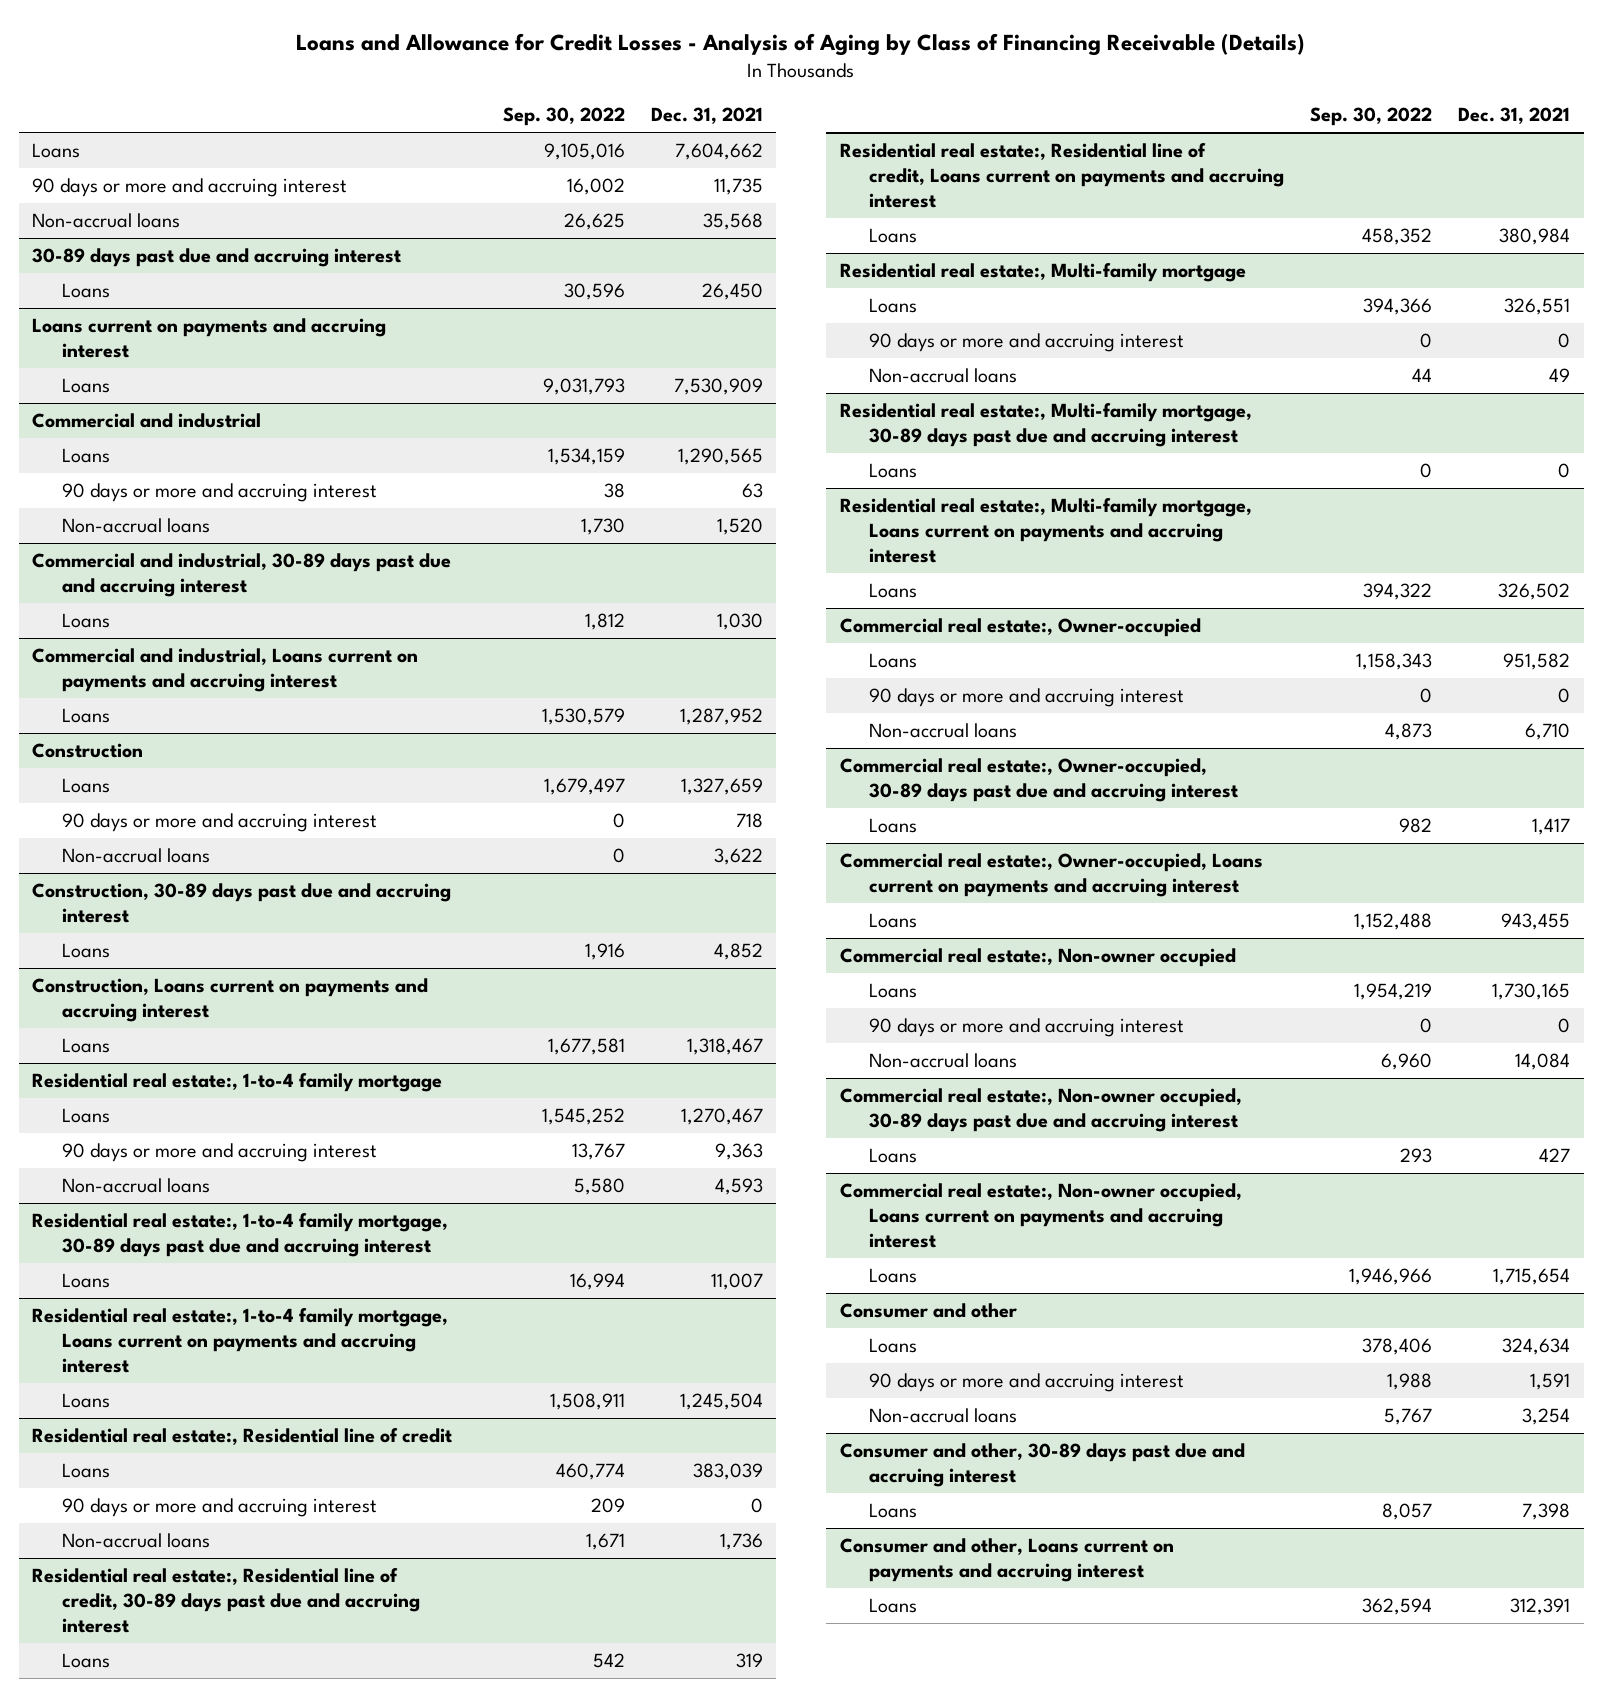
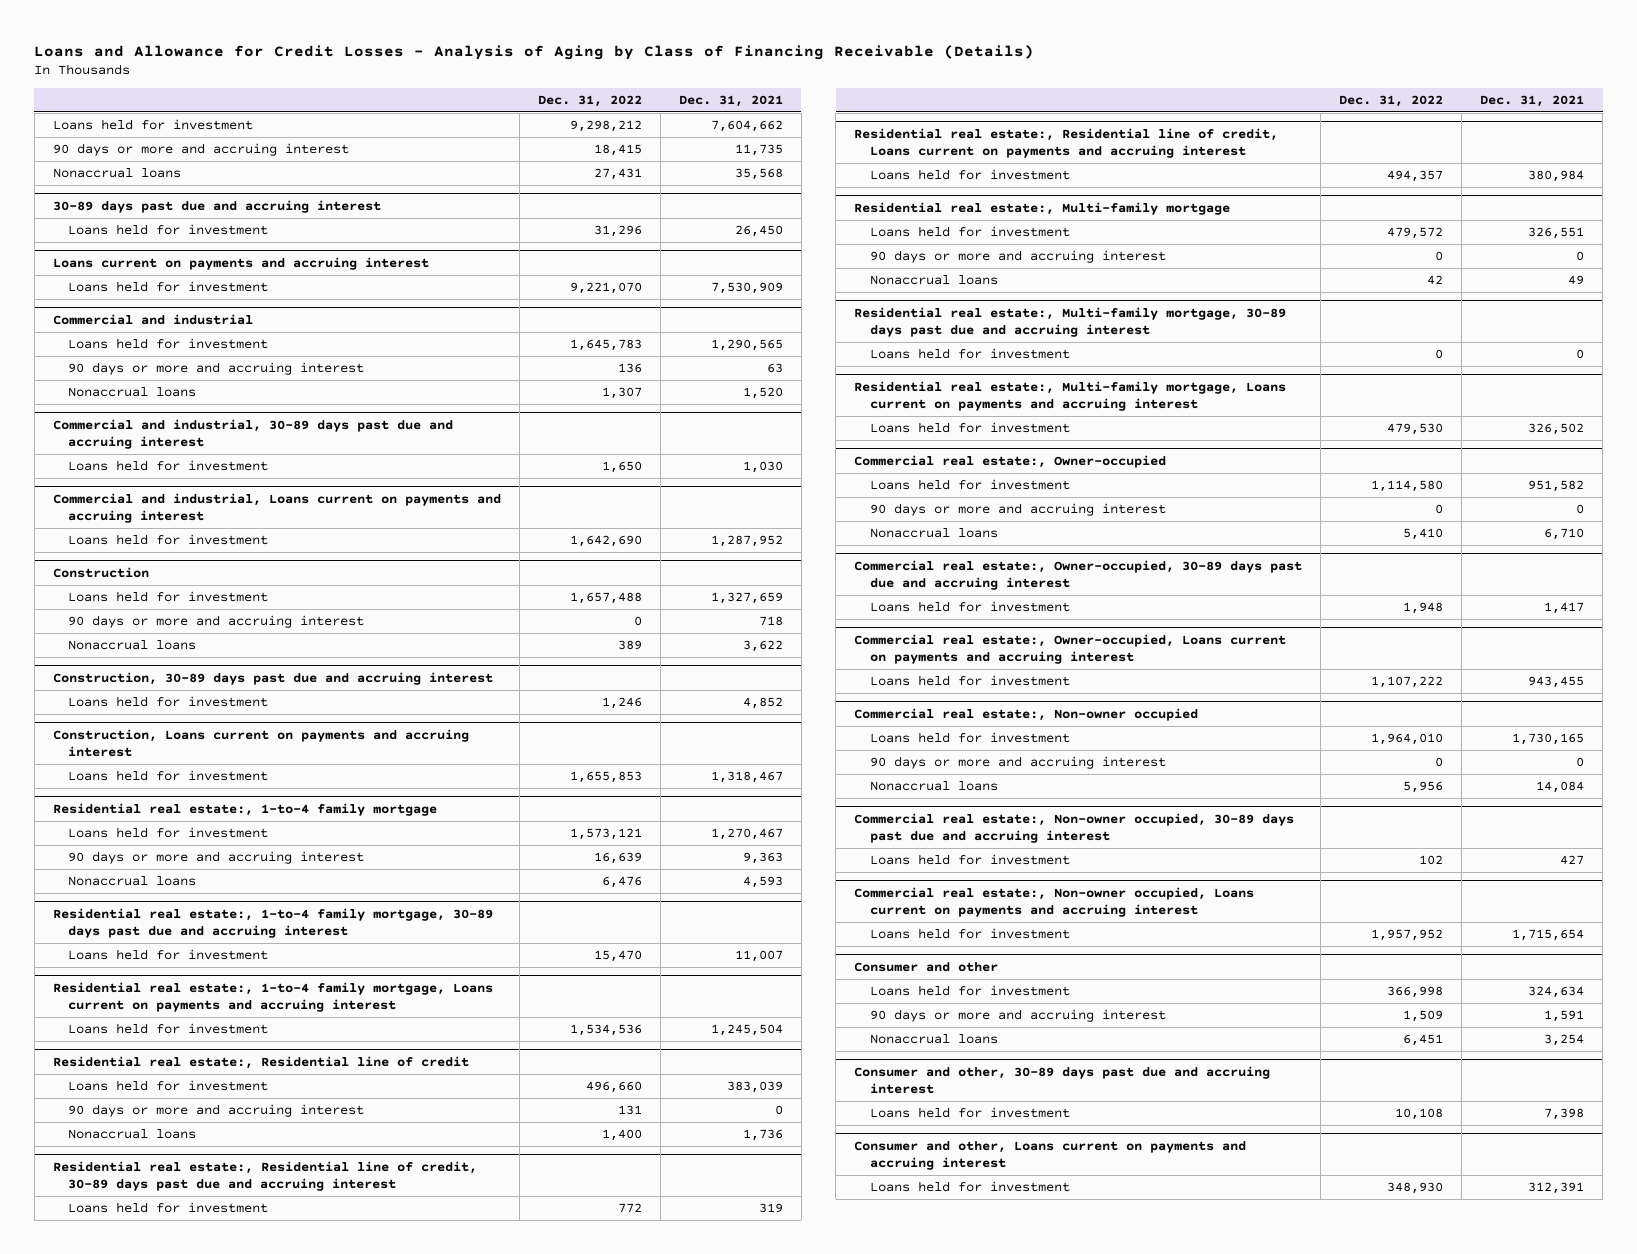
[502,107,625,127] Sep. 30, 2022 -> none
none -> [537,94,642,107] Dec. 31, 2022
[32,143,81,159] Loans -> [52,119,253,131] Loans held for investment
[32,213,181,229] Non-accrual loans -> [52,168,181,179] Nonaccrual loans
[61,283,110,299] Loans -> [68,224,269,236] Loans held for investment
[61,378,110,394] Loans -> [68,281,269,293] Loans held for investment
[61,448,110,464] Loans -> [68,338,269,350] Loans held for investment
[61,518,210,534] Non-accrual loans -> [68,387,197,398] Nonaccrual loans
[61,613,110,629] Loans -> [68,460,269,472] Loans held for investment
[61,708,110,724] Loans -> [68,534,269,546] Loans held for investment
[61,778,110,794] Loans -> [68,591,269,603] Loans held for investment
[61,848,210,864] Non-accrual loans -> [68,640,197,651] Nonaccrual loans
[61,943,110,959] Loans -> [68,696,269,708] Loans held for investment
[61,1038,110,1054] Loans -> [68,770,269,782] Loans held for investment
[61,1108,110,1124] Loans -> [68,827,269,839] Loans held for investment
[61,1178,210,1194] Non-accrual loans -> [68,876,197,887] Nonaccrual loans
[61,1273,110,1289] Loans -> [68,949,269,961] Loans held for investment
[61,1393,110,1409] Loans -> [68,1023,269,1035] Loans held for investment
[61,1463,110,1479] Loans -> [68,1080,269,1092] Loans held for investment
[61,1533,210,1549] Non-accrual loans -> [68,1129,197,1140] Nonaccrual loans
[61,1653,110,1669] Loans -> [68,1202,269,1214] Loans held for investment
[868,228,917,244] Loans -> [869,169,1070,181] Loans held for investment
[868,298,917,314] Loans -> [869,226,1070,238] Loans held for investment
[868,368,1017,384] Non-accrual loans -> [869,275,998,286] Nonaccrual loans
[868,463,917,479] Loans -> [869,348,1070,360] Loans held for investment
[868,583,917,599] Loans -> [869,422,1070,434] Loans held for investment
[868,653,917,669] Loans -> [869,479,1070,491] Loans held for investment
[868,723,1017,739] Non-accrual loans -> [869,528,998,539] Nonaccrual loans
[868,818,917,834] Loans -> [869,601,1070,613] Loans held for investment
[868,913,917,929] Loans -> [869,675,1070,687] Loans held for investment
[868,983,917,999] Loans -> [869,732,1070,744] Loans held for investment
[868,1053,1017,1069] Non-accrual loans -> [869,781,998,792] Nonaccrual loans
[868,1148,917,1164] Loans -> [869,854,1070,866] Loans held for investment
[868,1268,917,1284] Loans -> [869,928,1070,940] Loans held for investment
[868,1338,917,1354] Loans -> [869,985,1070,997] Loans held for investment
[868,1408,1017,1424] Non-accrual loans -> [869,1034,998,1045] Nonaccrual loans
[868,1503,917,1519] Loans -> [869,1107,1070,1119] Loans held for investment
[868,1598,917,1614] Loans -> [869,1181,1070,1193] Loans held for investment

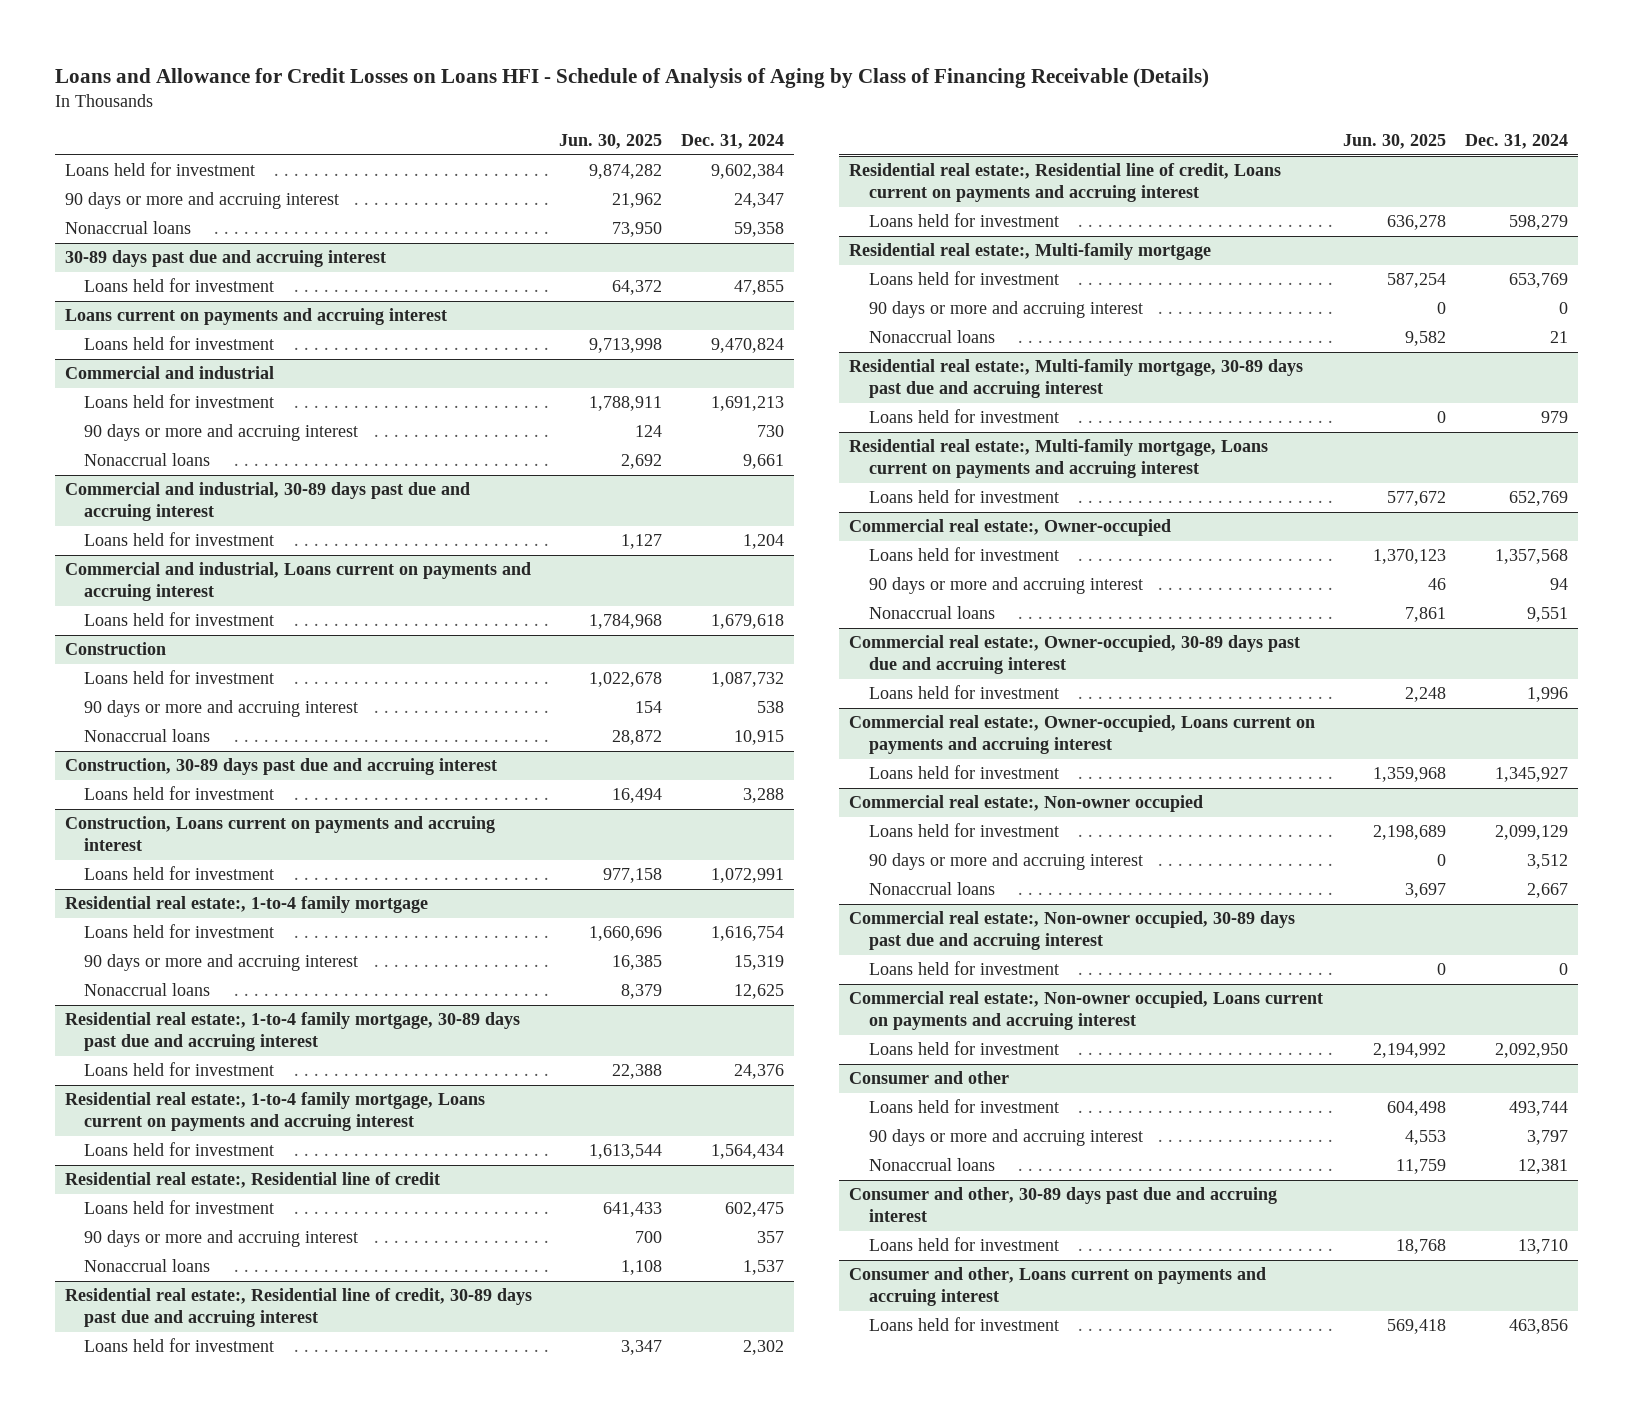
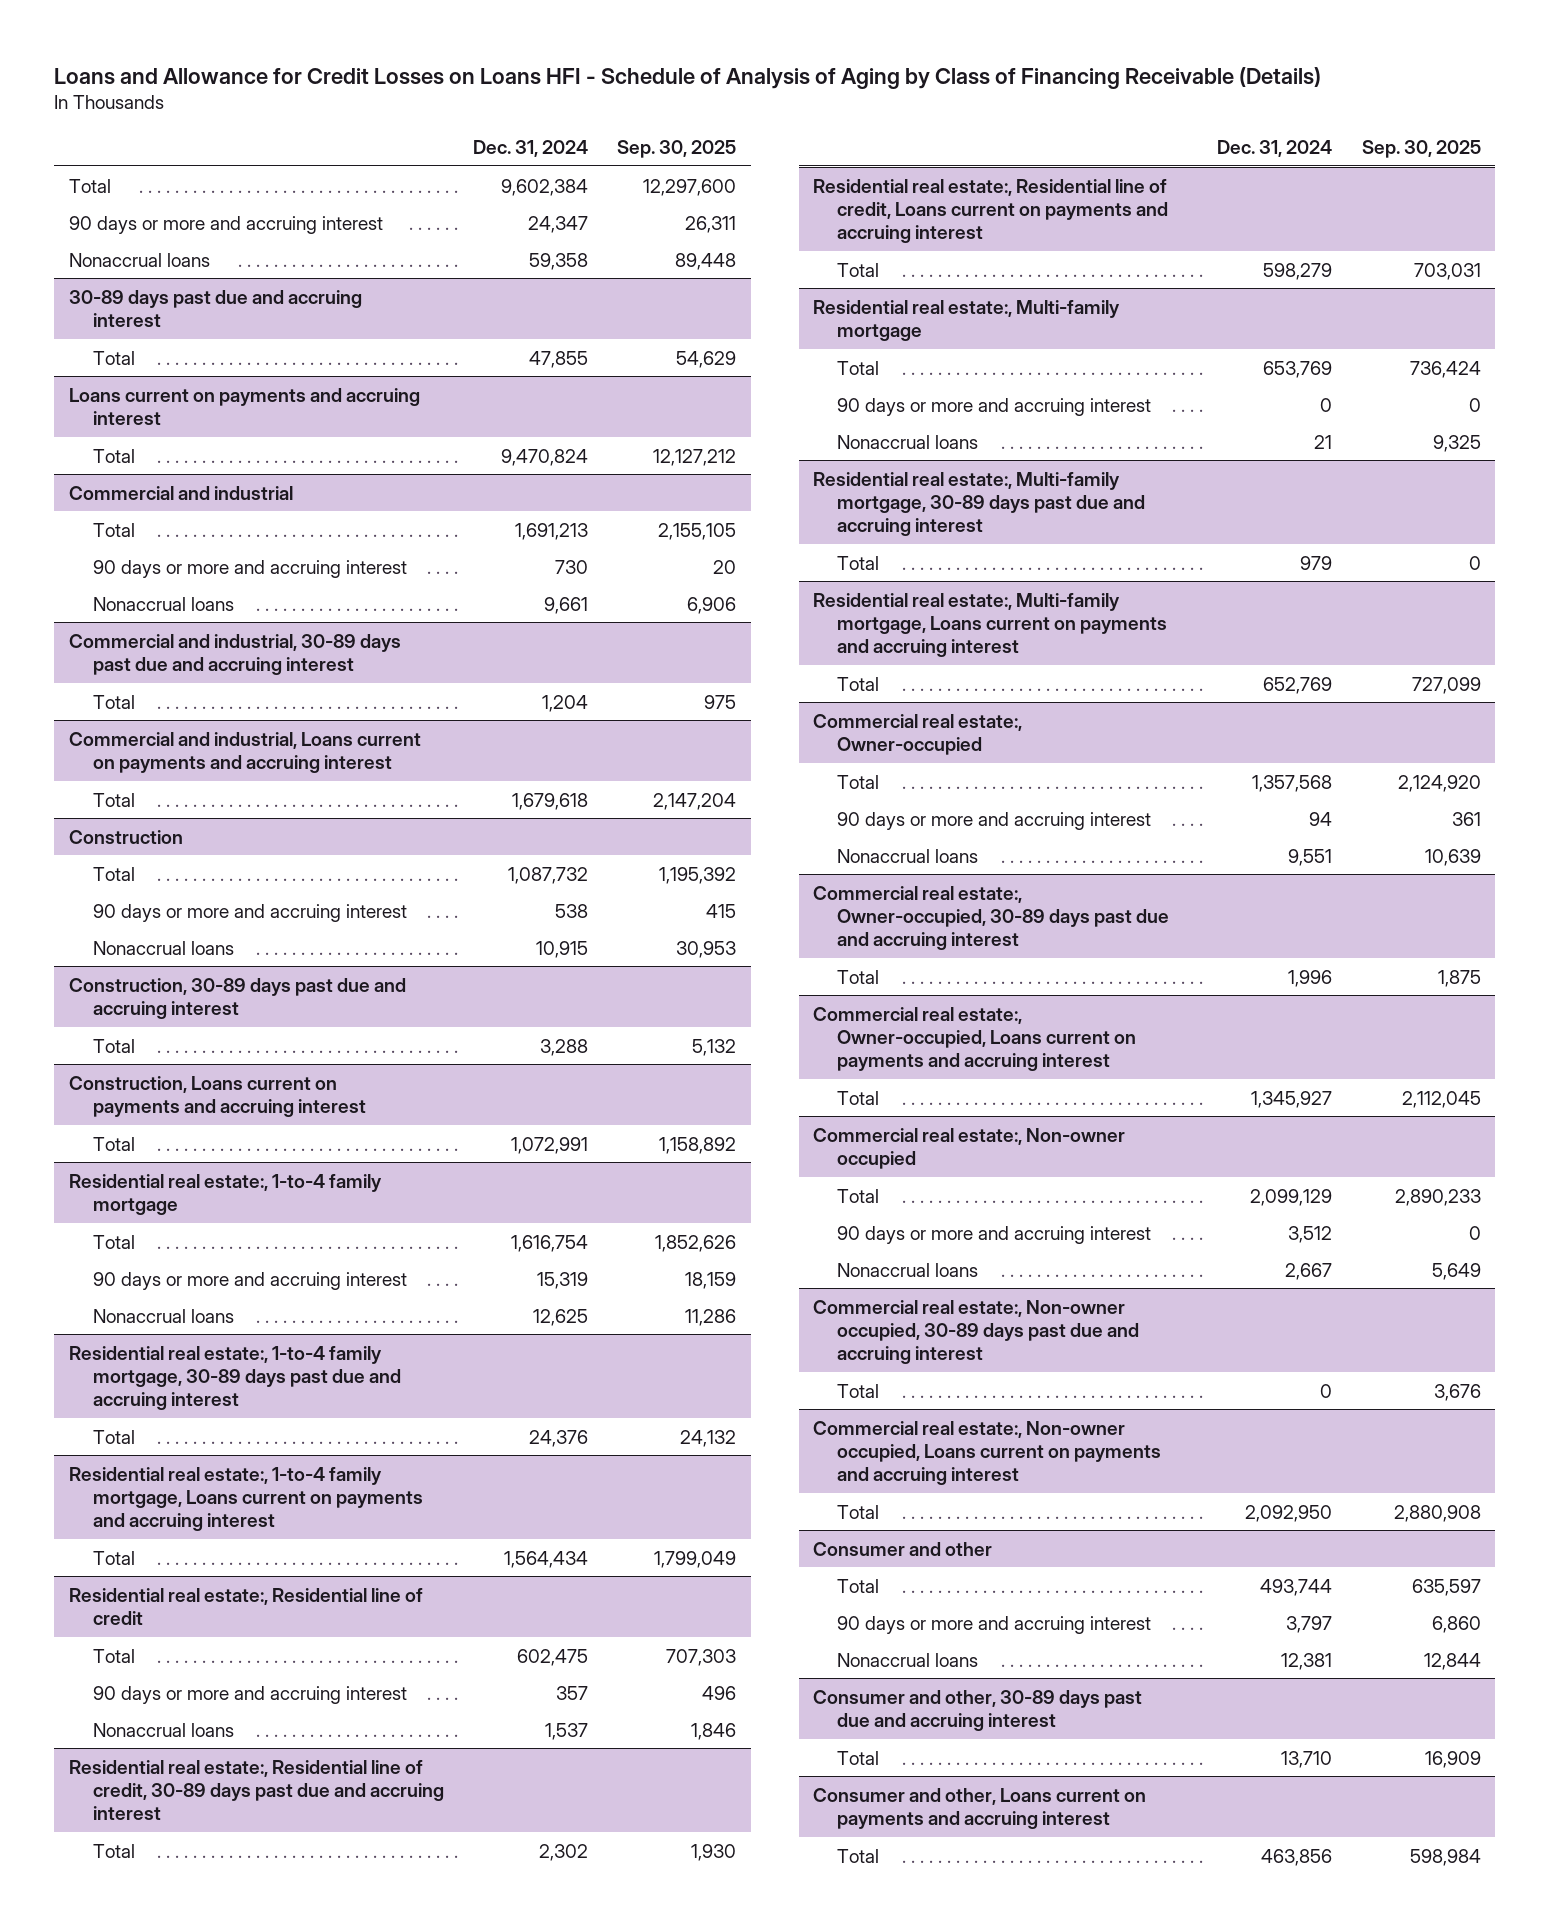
[558,133,662,149] Jun. 30, 2025 -> none
none -> [617,139,737,158] Sep. 30, 2025
[64,162,255,177] Loans held for investment -> [68,178,111,193] Total
[84,278,275,293] Loans held for investment -> [92,350,135,365] Total
[84,336,275,351] Loans held for investment -> [92,448,135,463] Total
[84,394,275,409] Loans held for investment -> [92,522,135,537] Total
[84,532,275,547] Loans held for investment -> [92,694,135,709] Total
[84,612,275,627] Loans held for investment -> [92,792,135,807] Total
[84,670,275,685] Loans held for investment -> [92,866,135,881] Total
[84,786,275,801] Loans held for investment -> [92,1038,135,1053] Total
[84,866,275,881] Loans held for investment -> [92,1136,135,1151] Total
[84,924,275,939] Loans held for investment -> [92,1234,135,1249] Total
[84,1062,275,1077] Loans held for investment -> [92,1429,135,1444] Total
[84,1142,275,1157] Loans held for investment -> [92,1550,135,1565] Total
[84,1200,275,1215] Loans held for investment -> [92,1648,135,1663] Total
[84,1338,275,1353] Loans held for investment -> [92,1843,135,1858] Total
[868,213,1059,228] Loans held for investment -> [836,262,879,277] Total
[868,271,1059,286] Loans held for investment -> [836,360,879,375] Total
[868,409,1059,424] Loans held for investment -> [836,555,879,570] Total
[868,489,1059,504] Loans held for investment -> [836,676,879,691] Total
[868,547,1059,562] Loans held for investment -> [836,774,879,789] Total
[868,685,1059,700] Loans held for investment -> [836,969,879,984] Total
[868,765,1059,780] Loans held for investment -> [836,1090,879,1105] Total
[868,823,1059,838] Loans held for investment -> [836,1188,879,1203] Total
[868,961,1059,976] Loans held for investment -> [836,1383,879,1398] Total
[868,1041,1059,1056] Loans held for investment -> [836,1504,879,1519] Total
[868,1099,1059,1114] Loans held for investment -> [836,1578,879,1593] Total
[868,1237,1059,1252] Loans held for investment -> [836,1750,879,1765] Total
[868,1317,1059,1332] Loans held for investment -> [836,1848,879,1863] Total

